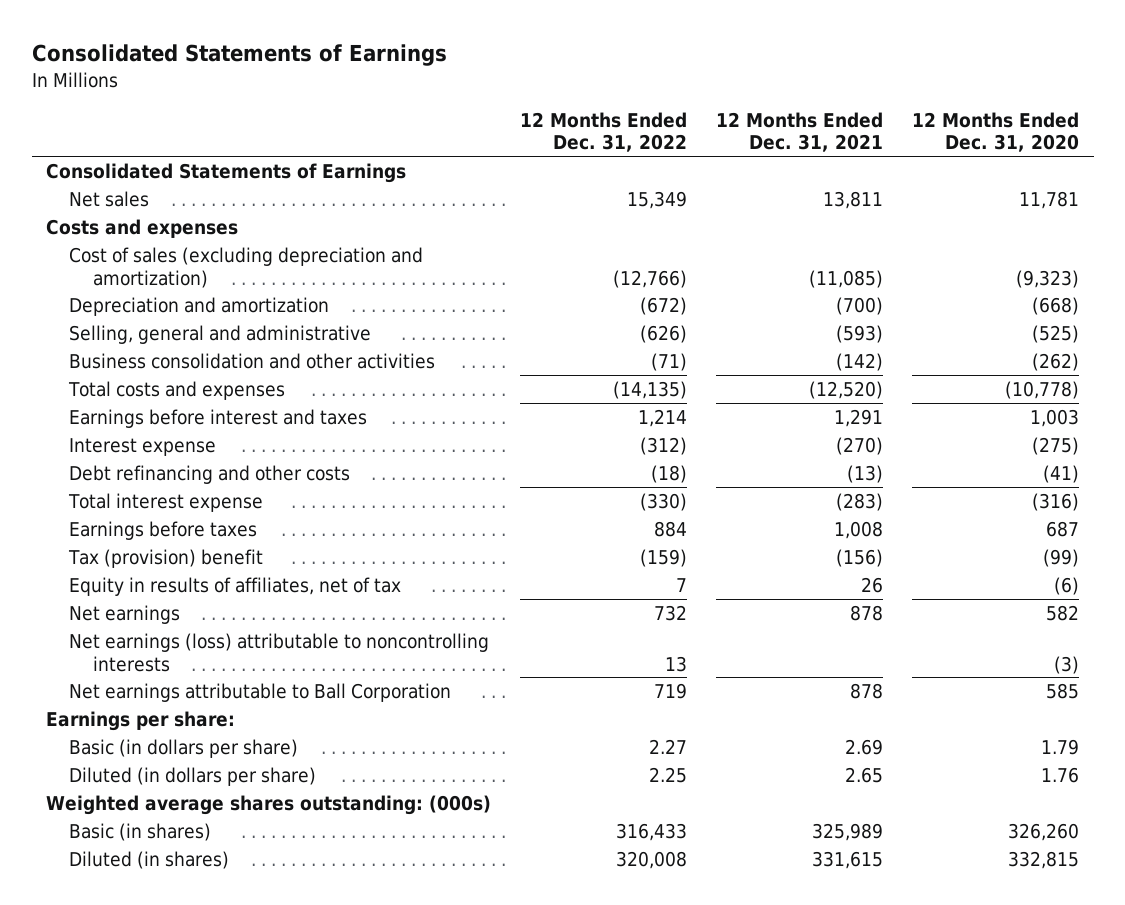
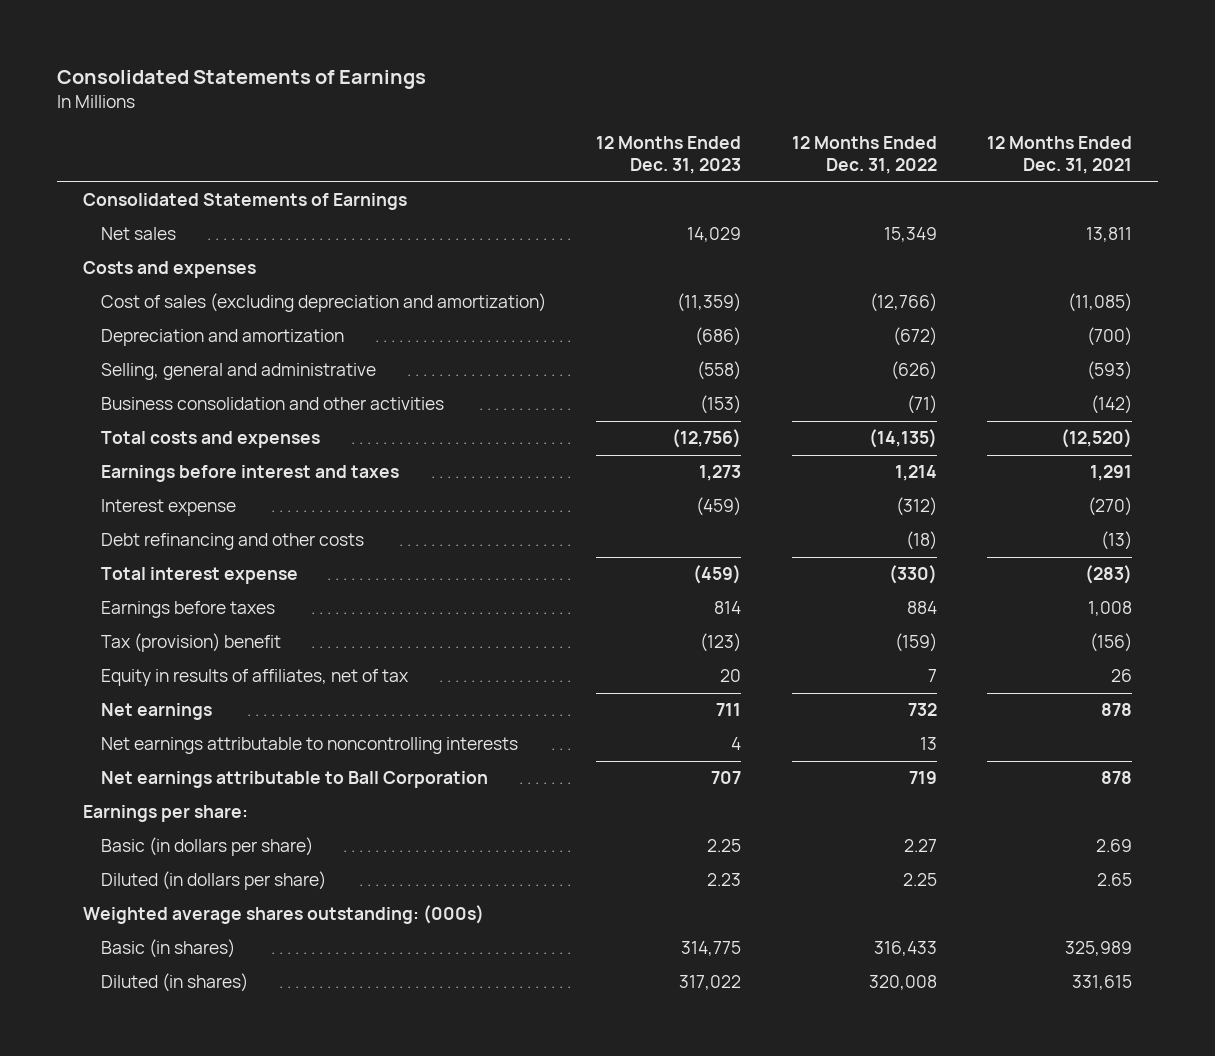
[912,111,1080,153] 12 Months Ended Dec. 31, 2020 -> none
none -> [596,135,742,175] 12 Months Ended Dec. 31, 2023
[69,632,490,672] Net earnings (loss) attributable to noncontrolling interests -> [101,737,519,755] Net earnings attributable to noncontrolling interests

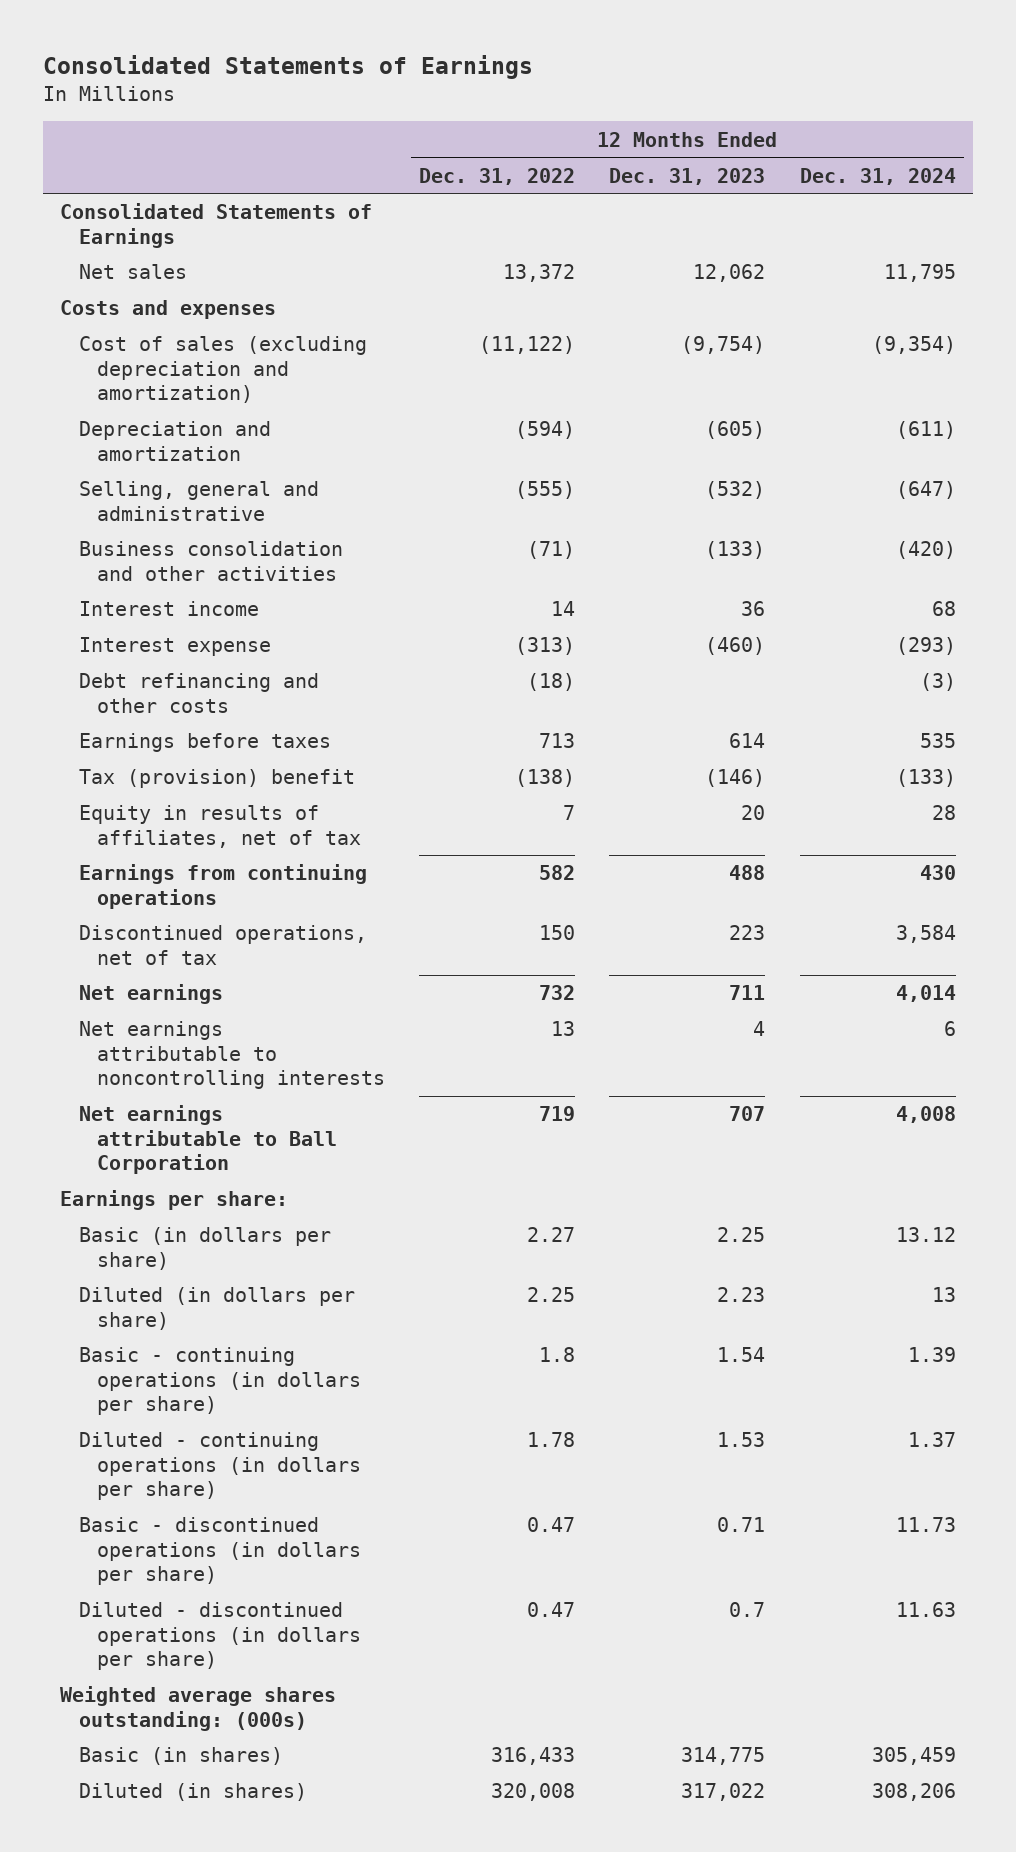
[987,135,1133,175] 12 Months Ended Dec. 31, 2021 -> none
none -> [799,167,956,185] Dec. 31, 2024
[687,227,742,243] 14,029 -> [693,264,766,283] 12,062
[883,227,937,243] 15,349 -> [503,264,576,283] 13,372
[101,431,321,449] Total costs and expenses -> none
[101,465,400,483] Earnings before interest and taxes -> none
[677,293,742,313] (11,359) -> [681,336,766,355] (9,754)
[869,293,937,313] (12,766) -> [479,336,576,355] (11,122)
[695,327,742,347] (686) -> [705,421,766,440] (605)
[892,327,937,347] (672) -> [515,421,576,440] (594)
[697,361,742,381] (558) -> [705,481,766,500] (532)
[890,361,937,381] (626) -> [515,481,576,500] (555)
[700,395,742,415] (153) -> [705,541,766,560] (133)
none -> [78,601,259,617] Interest income
[696,497,742,517] (459) -> [705,637,766,656] (460)
[895,497,937,517] (312) -> [515,637,576,656] (313)
[101,567,299,585] Total interest expense -> none
[714,601,742,615] 814 -> [729,733,766,749] 614
[906,601,937,615] 884 -> [539,733,576,749] 713
[700,633,742,653] (123) -> [705,769,766,788] (146)
[894,633,937,653] (159) -> [515,769,576,788] (138)
none -> [78,864,367,909] Earnings from continuing operations
none -> [78,925,367,965] Discontinued operations, net of tax
none -> [78,1347,362,1416] Basic - continuing operations (in dollars per share)
none -> [78,1432,362,1501] Diluted - continuing operations (in dollars per share)
none -> [78,1517,362,1586] Basic - discontinued operations (in dollars per share)
none -> [78,1602,362,1671] Diluted - discontinued operations (in dollars per share)

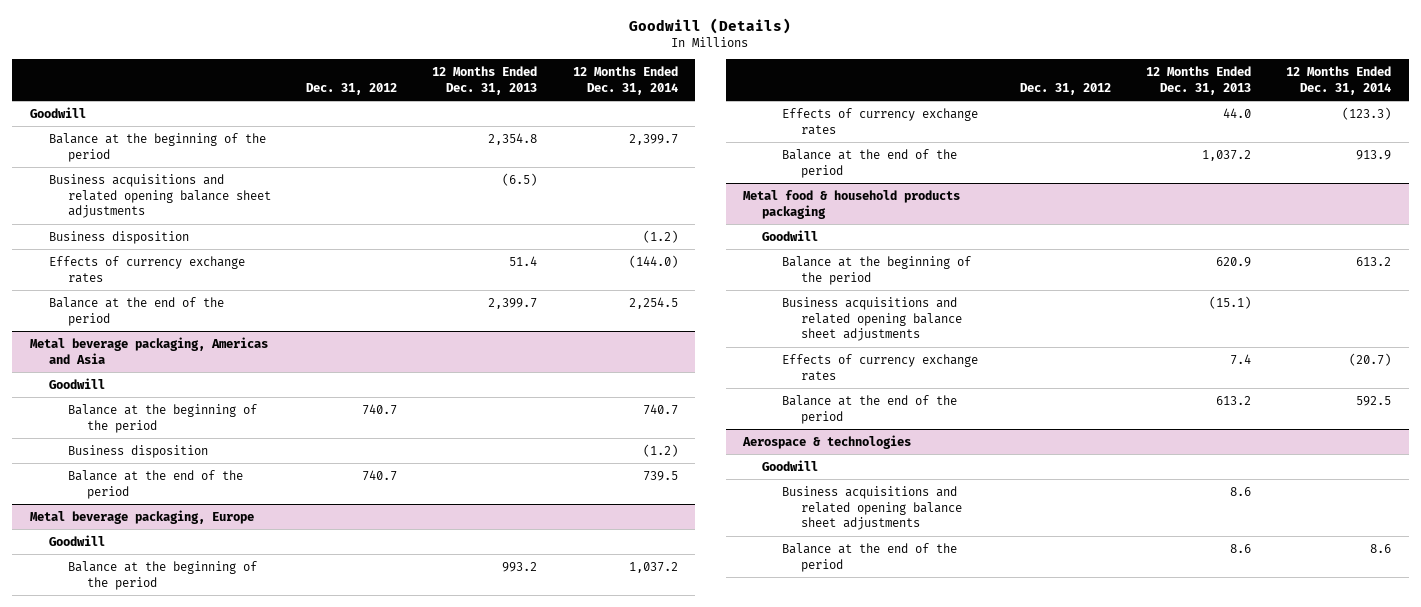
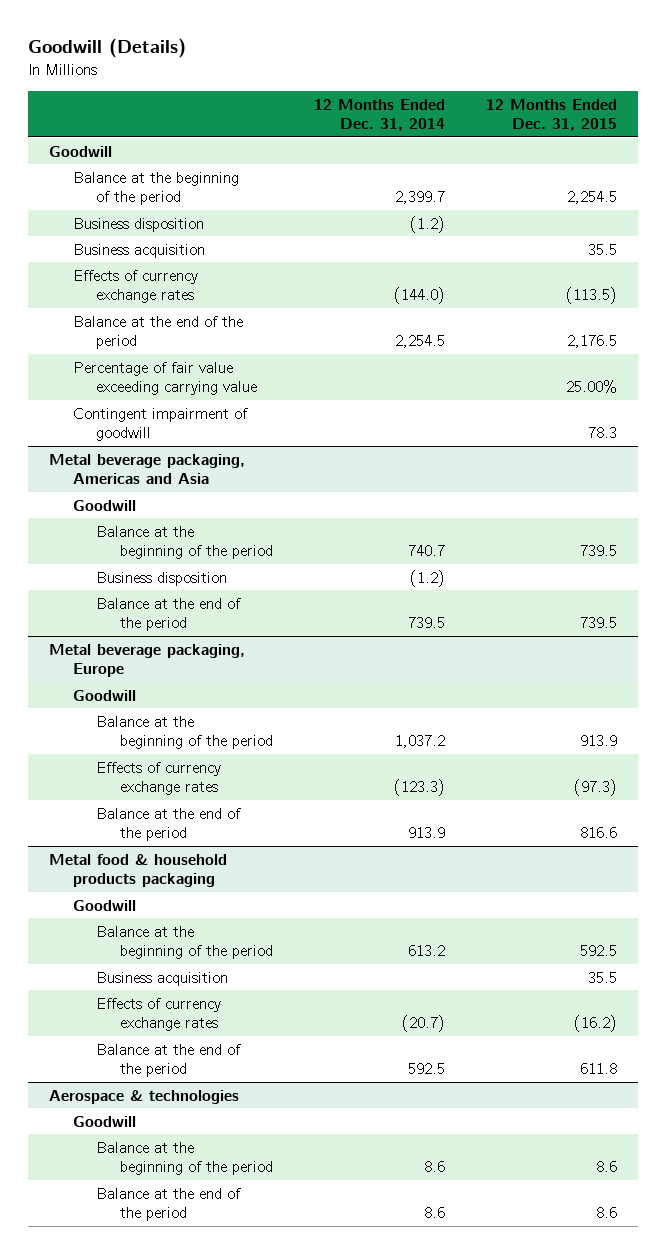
[306,82,398,95] Dec. 31, 2012 -> none
[432,66,538,95] 12 Months Ended Dec. 31, 2013 -> none
none -> [486,98,618,132] 12 Months Ended Dec. 31, 2015
[48,173,272,219] Business acquisitions and related opening balance sheet adjustments -> none
none -> [72,243,205,258] Business acquisition
none -> [72,361,258,396] Percentage of fair value exceeding carrying value
none -> [72,407,248,442] Contingent impairment of goodwill
[781,296,962,342] Business acquisitions and related opening balance sheet adjustments -> none
none -> [96,971,229,986] Business acquisition
[781,485,962,531] Business acquisitions and related opening balance sheet adjustments -> none
none -> [96,1141,273,1176] Balance at the beginning of the period

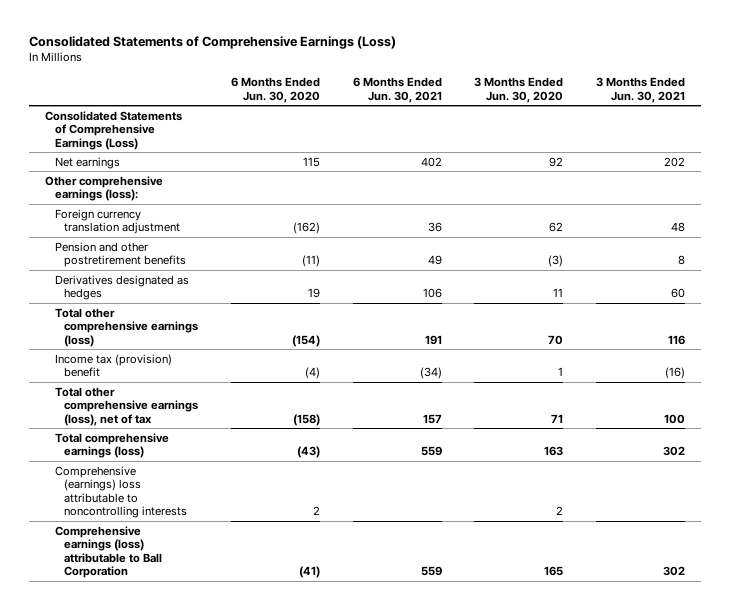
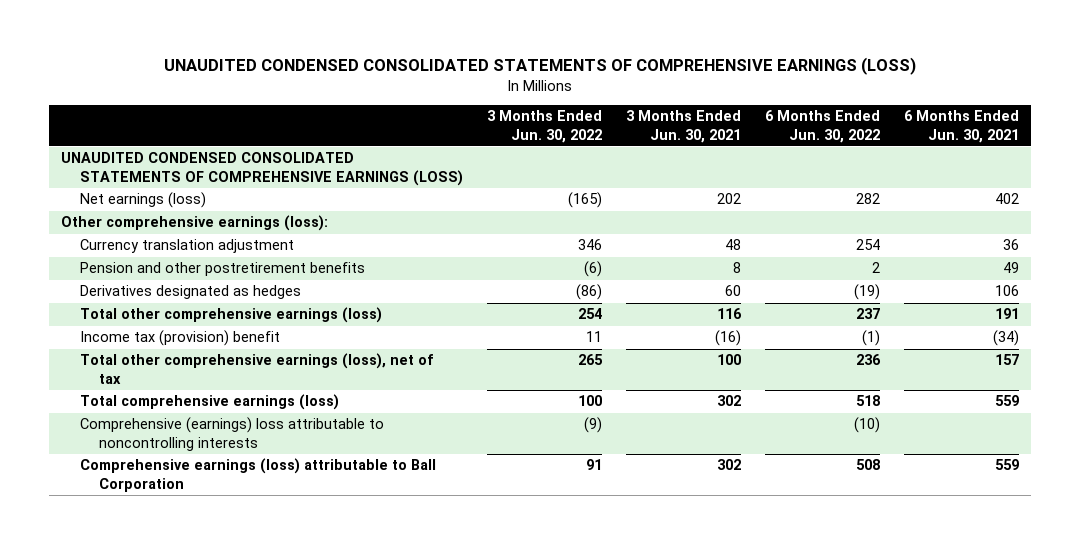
[28,36,396,50] Consolidated Statements of Comprehensive Earnings (Loss) -> [164,57,917,76] UNAUDITED CONDENSED CONSOLIDATED STATEMENTS OF COMPREHENSIVE EARNINGS (LOSS)
[231,77,321,103] 6 Months Ended Jun. 30, 2020 -> none
[474,77,564,103] 3 Months Ended Jun. 30, 2020 -> none
none -> [487,110,603,143] 3 Months Ended Jun. 30, 2022
none -> [765,110,881,143] 6 Months Ended Jun. 30, 2022
[44,110,182,150] Consolidated Statements of Comprehensive Earnings (Loss) -> [61,152,464,186] UNAUDITED CONDENSED CONSOLIDATED STATEMENTS OF COMPREHENSIVE EARNINGS (LOSS)
[54,156,120,169] Net earnings -> [80,192,207,209] Net earnings (loss)
[54,208,181,235] Foreign currency translation adjustment -> [80,239,295,254] Currency translation adjustment

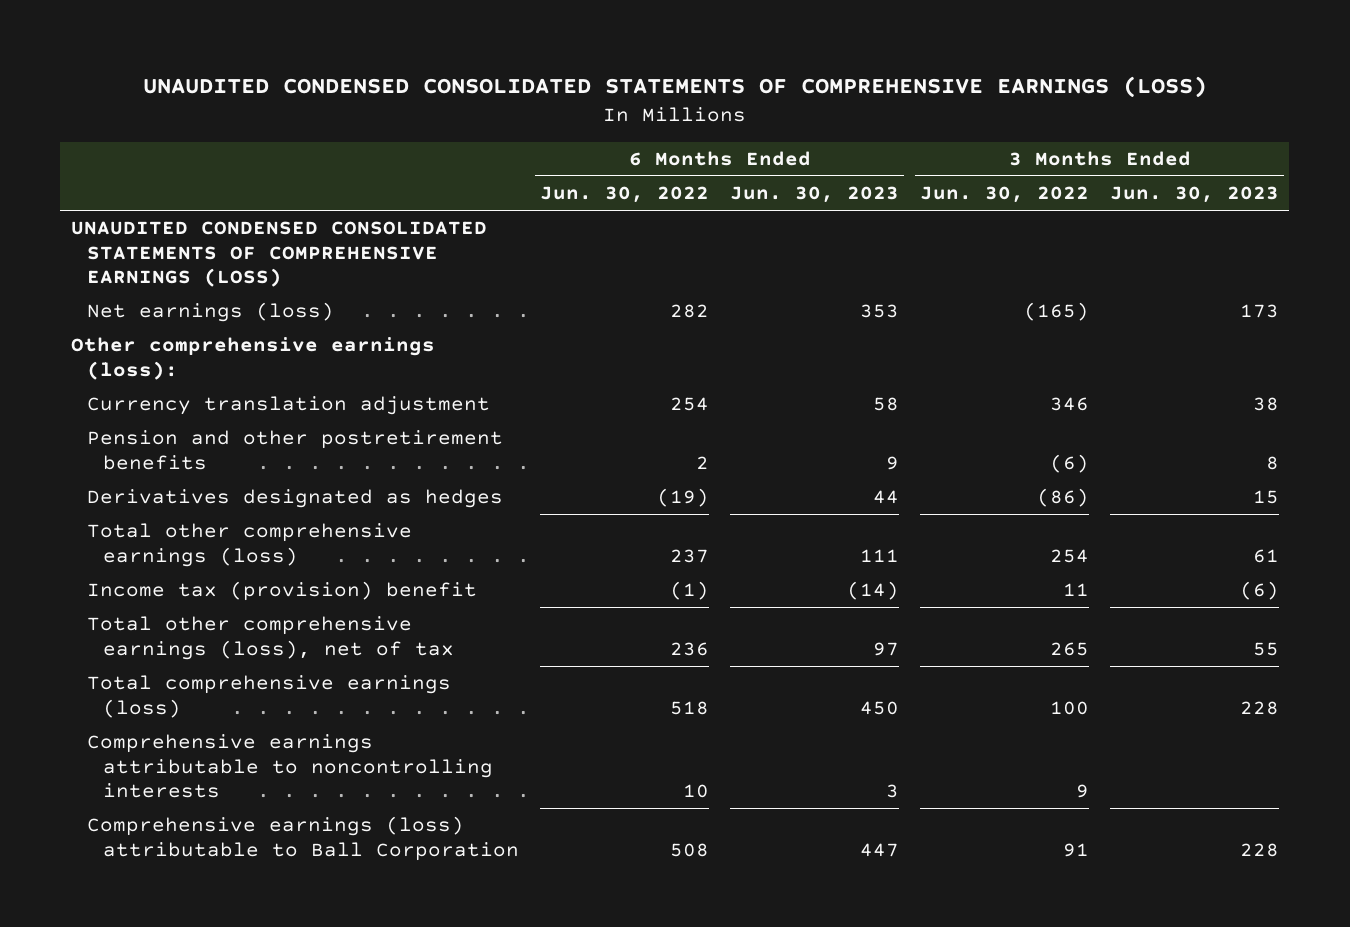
[626,110,742,143] 3 Months Ended Jun. 30, 2021 -> none
[904,110,1020,143] 6 Months Ended Jun. 30, 2021 -> none
none -> [730,186,900,204] Jun. 30, 2023
none -> [1110,186,1280,204] Jun. 30, 2023
[80,417,385,451] Comprehensive (earnings) loss attributable to noncontrolling interests -> [87,734,494,799] Comprehensive earnings attributable to noncontrolling interests
[584,417,603,434] (9) -> [1076,784,1090,799] 9
[854,417,881,434] (10) -> [683,784,710,799] 10

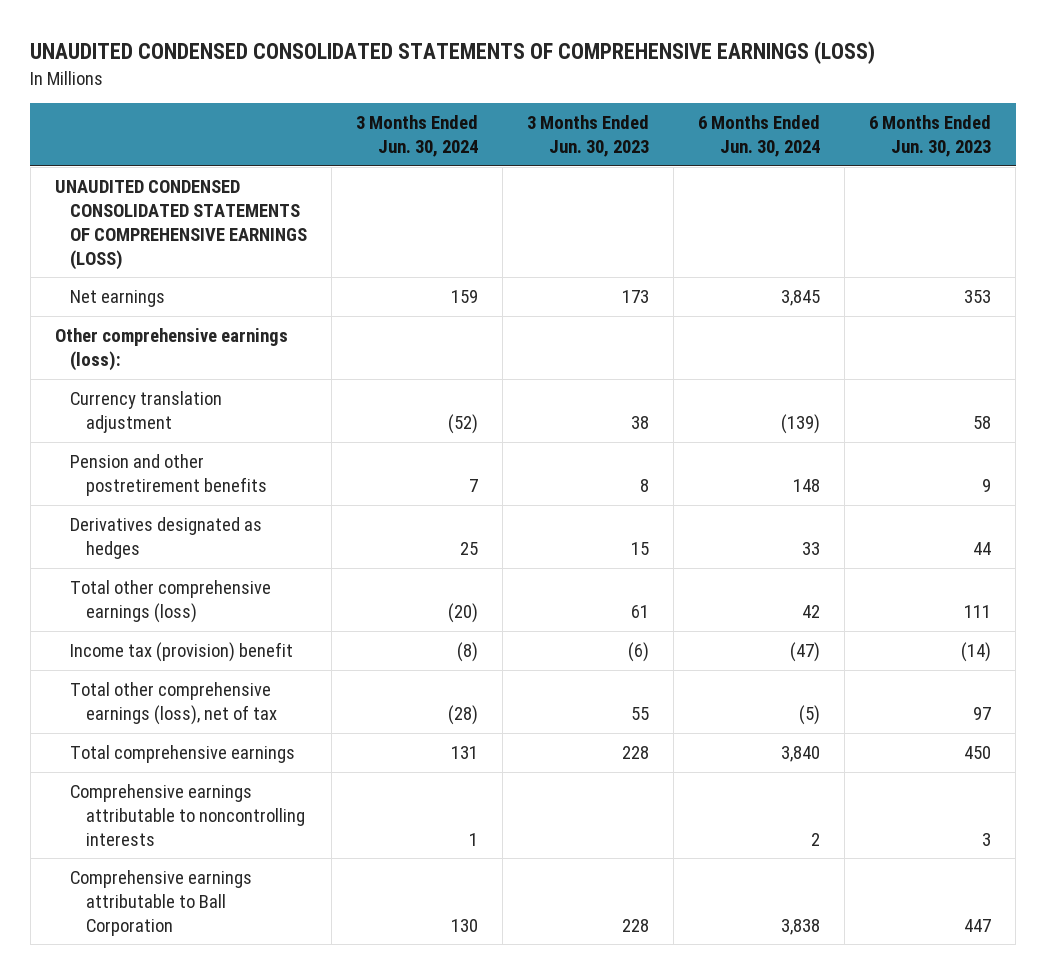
[540,186,710,204] Jun. 30, 2022 -> none
[920,186,1090,204] Jun. 30, 2022 -> none
none -> [356,115,479,158] 3 Months Ended Jun. 30, 2024
none -> [698,115,821,158] 6 Months Ended Jun. 30, 2024
[87,302,335,323] Net earnings (loss) -> [70,289,166,307] Net earnings
[87,675,452,718] Total comprehensive earnings (loss) -> [70,744,296,763] Total comprehensive earnings
[87,816,520,861] Comprehensive earnings (loss) attributable to Ball Corporation -> [70,869,253,936] Comprehensive earnings attributable to Ball Corporation

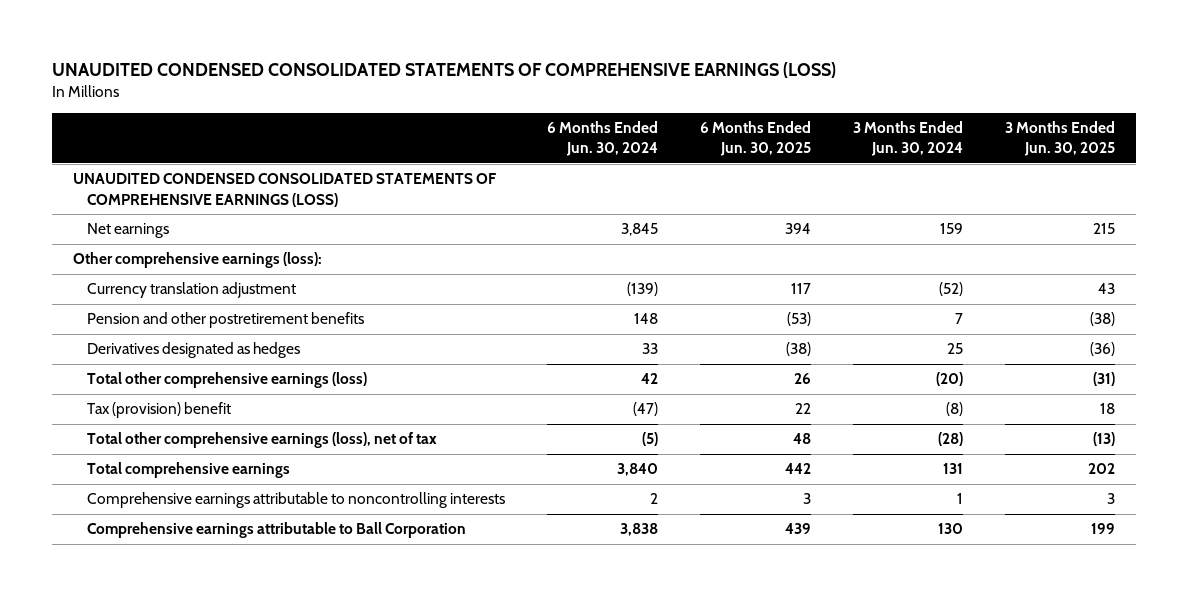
[527,115,650,158] 3 Months Ended Jun. 30, 2023 -> none
[869,115,992,158] 6 Months Ended Jun. 30, 2023 -> none
none -> [699,121,811,157] 6 Months Ended Jun. 30, 2025
none -> [1004,121,1115,157] 3 Months Ended Jun. 30, 2025
[70,641,294,662] Income tax (provision) benefit -> [87,402,232,419] Tax (provision) benefit

